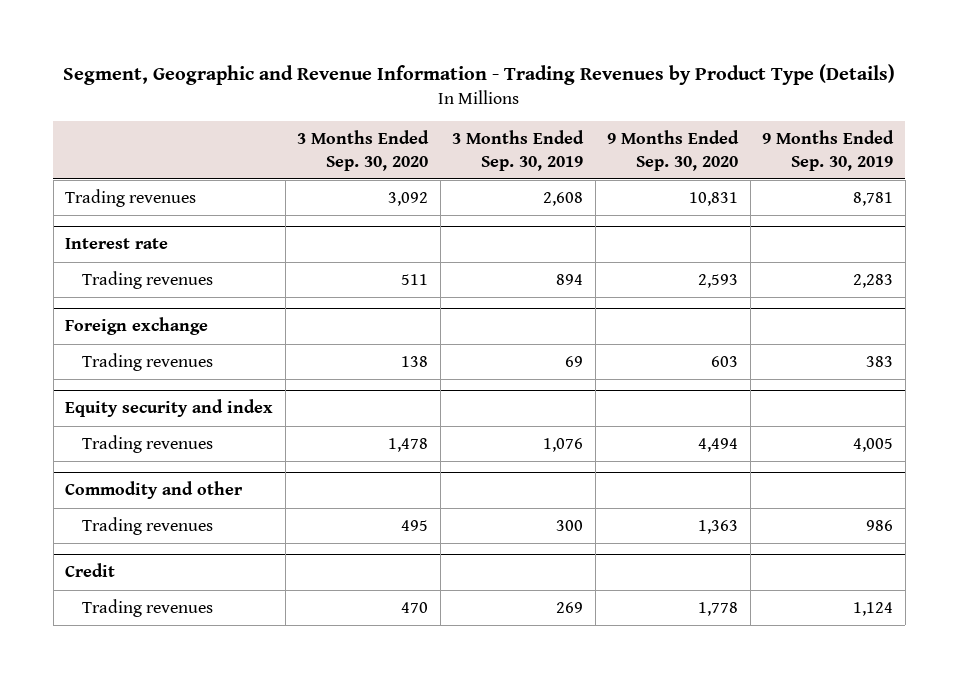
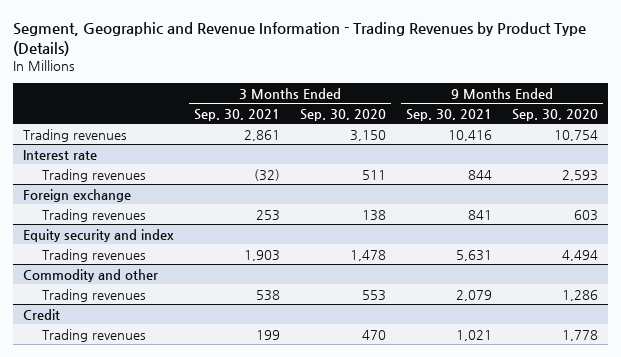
[452,130,585,171] 3 Months Ended Sep. 30, 2019 -> none
[762,130,895,171] 9 Months Ended Sep. 30, 2019 -> none
none -> [193,108,280,121] Sep. 30, 2021
none -> [406,108,493,121] Sep. 30, 2021
[388,192,429,207] 3,092 -> [350,129,387,141] 3,150
[689,192,739,207] 10,831 -> [554,129,599,141] 10,754
[401,520,429,532] 495 -> [362,289,387,301] 553
[698,520,739,535] 1,363 -> [562,289,599,301] 1,286

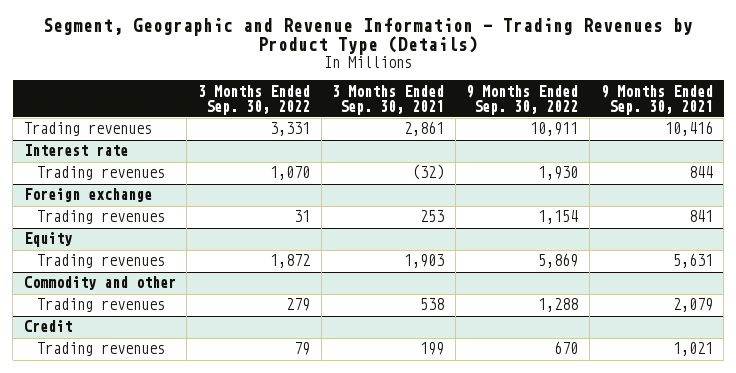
[300,108,387,121] Sep. 30, 2020 -> none
[512,108,599,121] Sep. 30, 2020 -> none
none -> [198,84,311,115] 3 Months Ended Sep. 30, 2022
none -> [466,84,579,115] 9 Months Ended Sep. 30, 2022
[22,228,174,242] Equity security and index -> [23,232,72,248] Equity

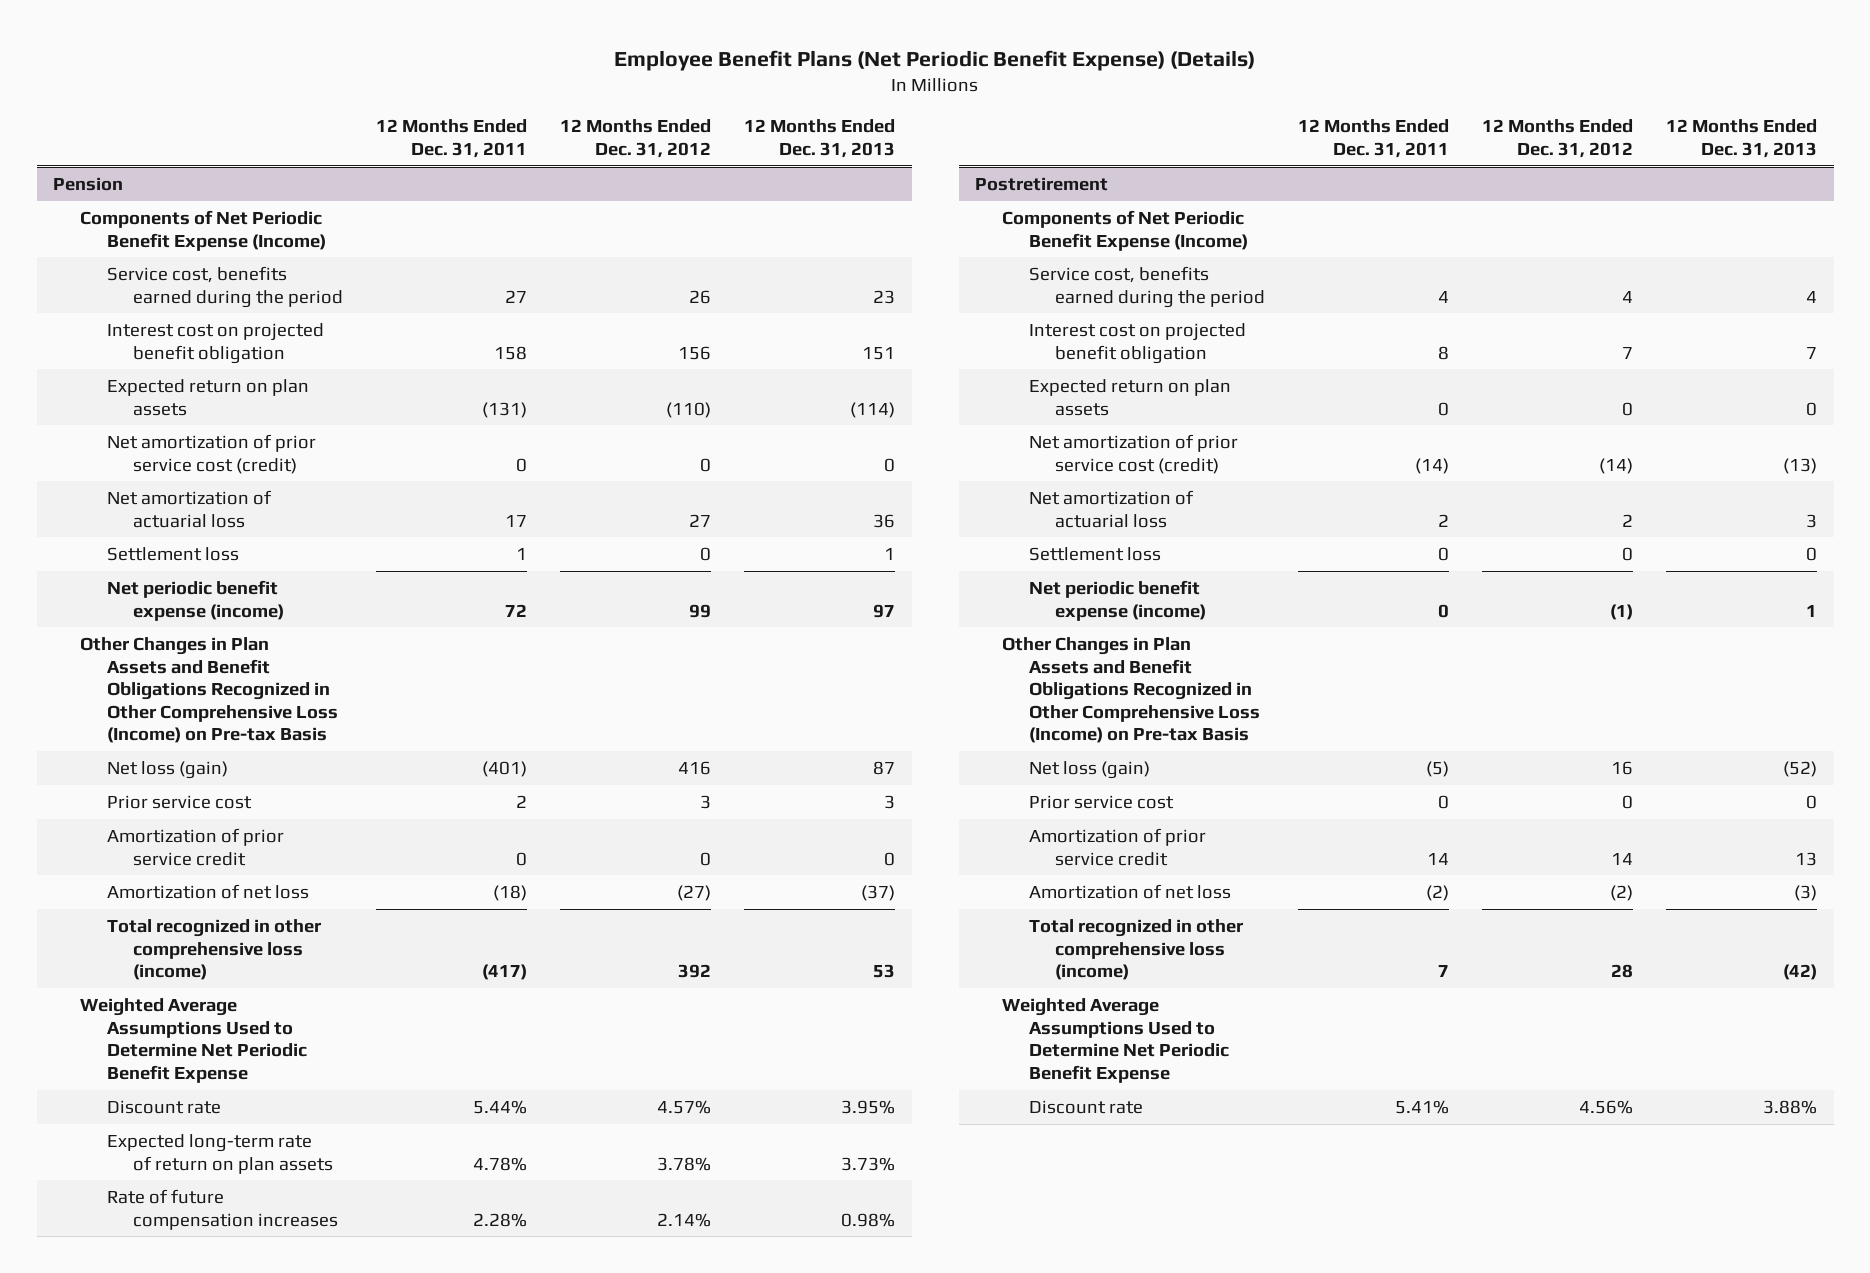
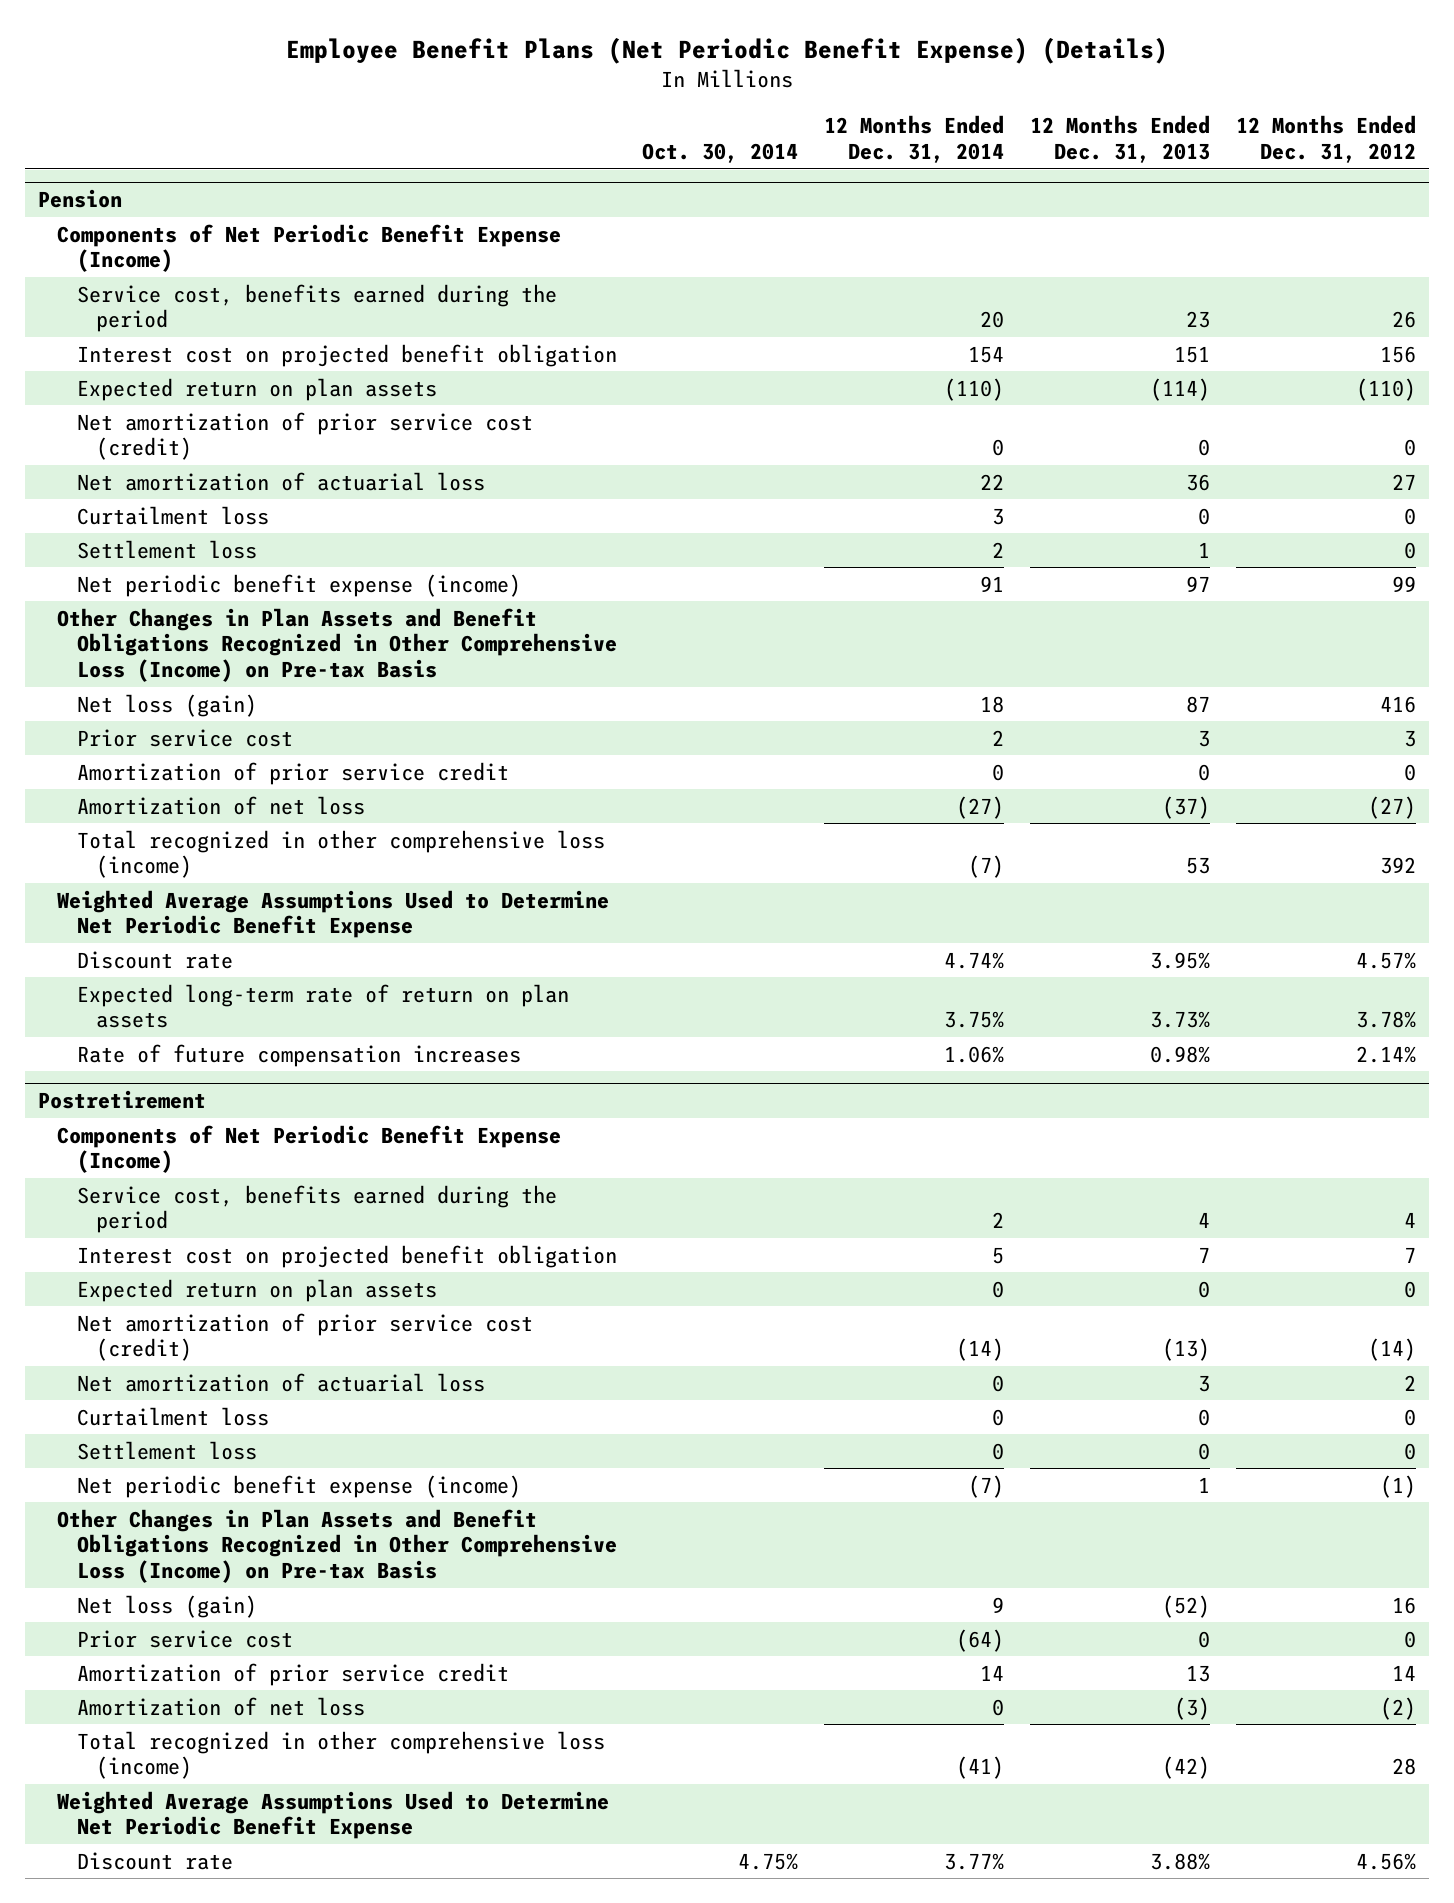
[376,119,528,158] 12 Months Ended Dec. 31, 2011 -> none
none -> [642,143,799,164] Oct. 30, 2014
none -> [824,115,1005,164] 12 Months Ended Dec. 31, 2014
none -> [76,505,269,525] Curtailment loss
none -> [76,1406,269,1426] Curtailment loss

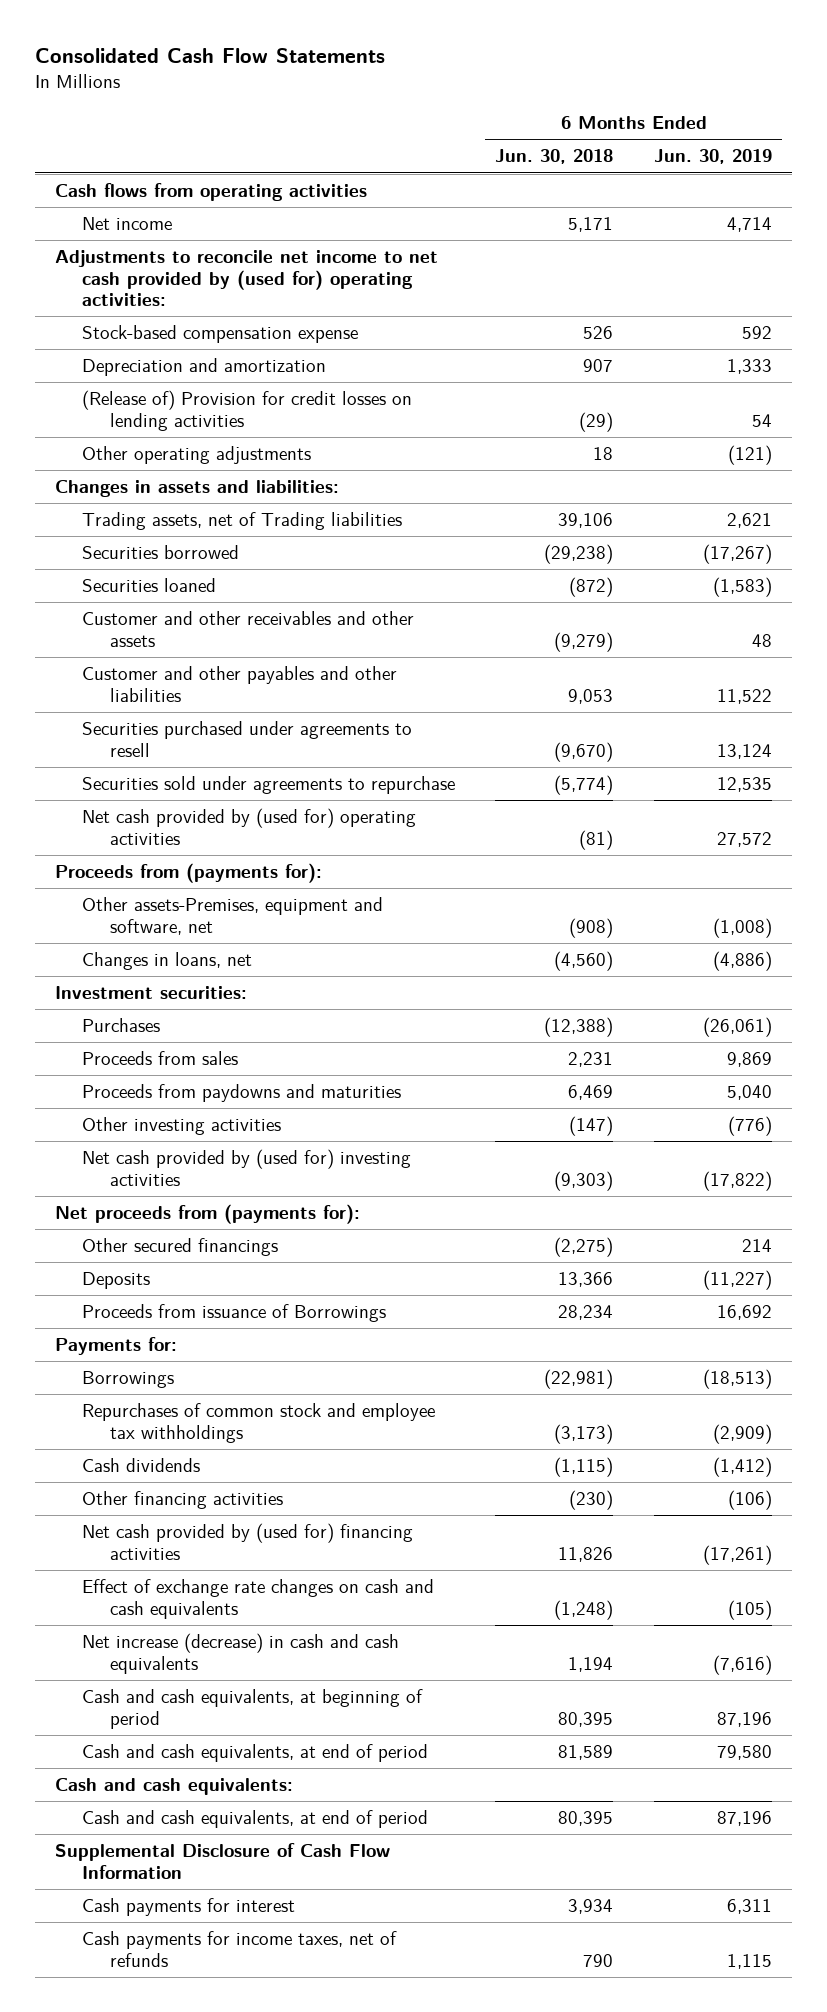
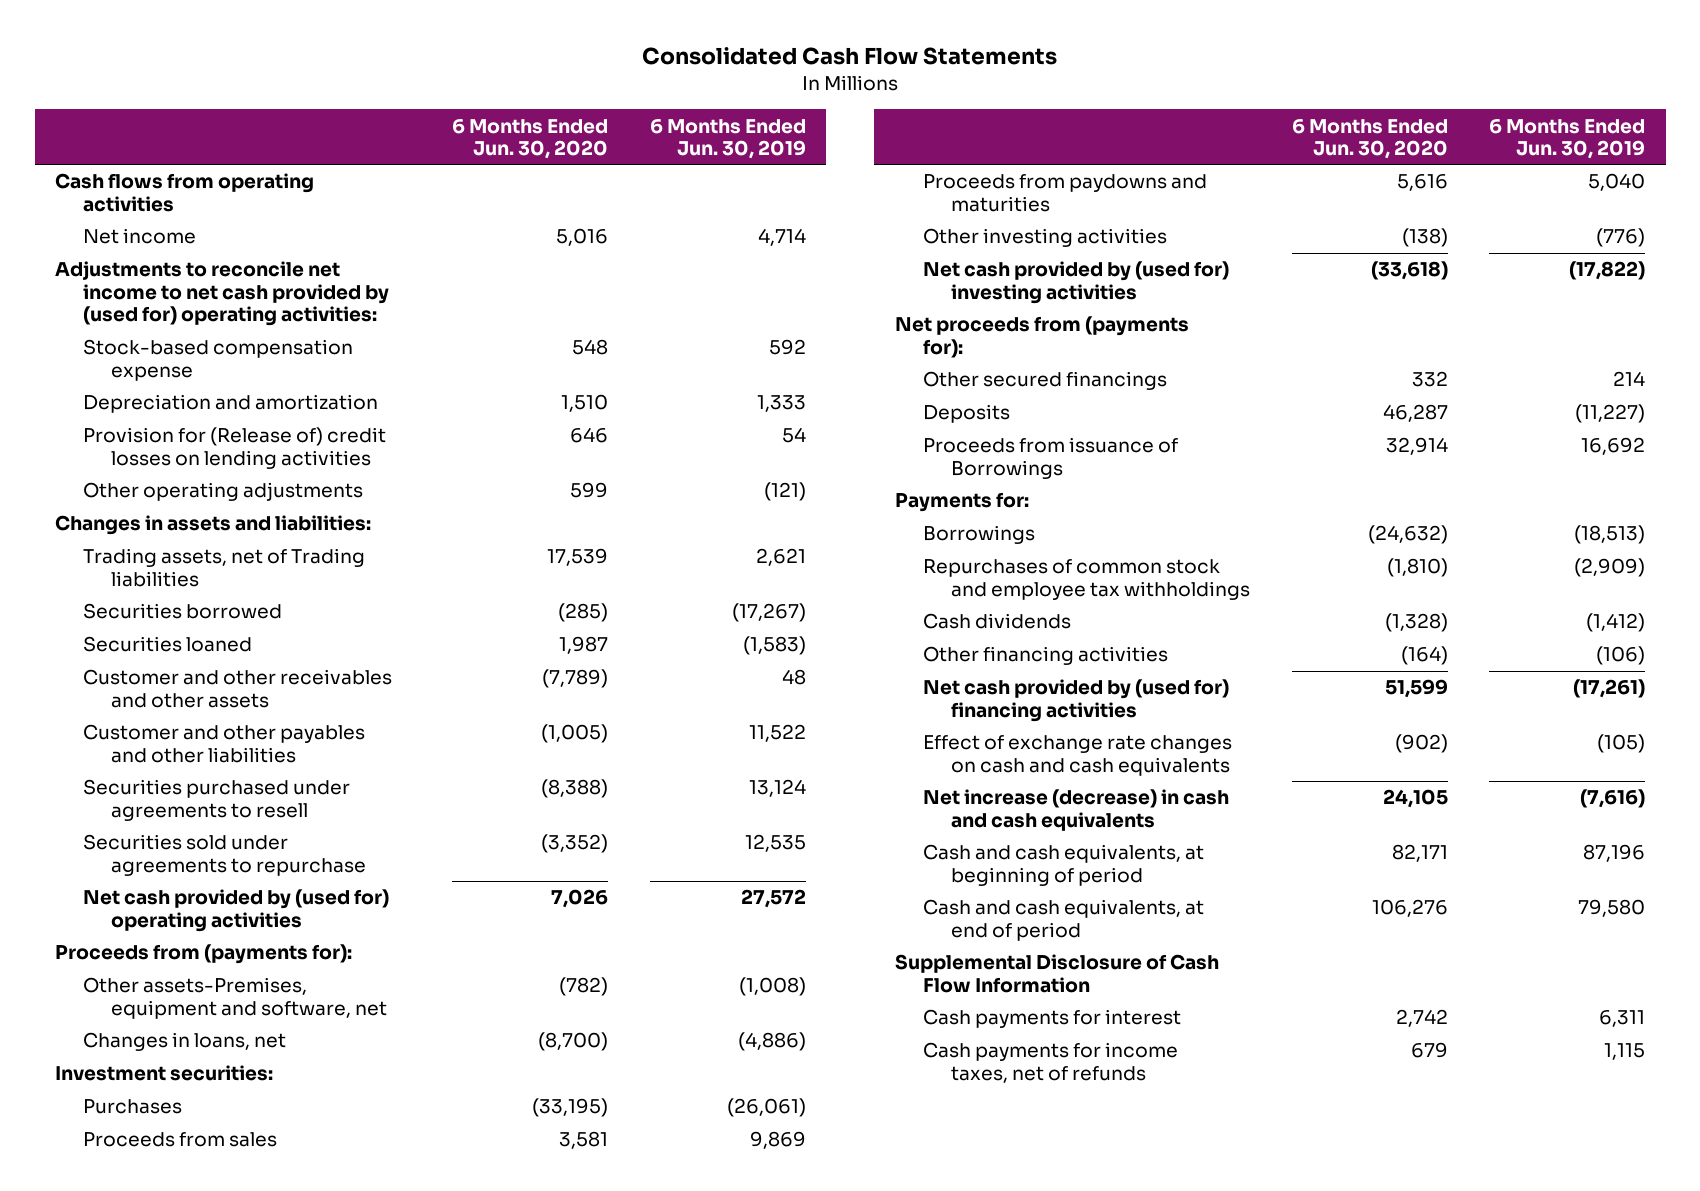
[495,149,614,165] Jun. 30, 2018 -> none
none -> [452,118,609,160] 6 Months Ended Jun. 30, 2020
[82,390,413,431] (Release of) Provision for credit losses on lending activities -> [83,427,387,469] Provision for (Release of) credit losses on lending activities
[54,1778,293,1796] Cash and cash equivalents: -> none
[82,1810,429,1829] Cash and cash equivalents, at end of period -> none

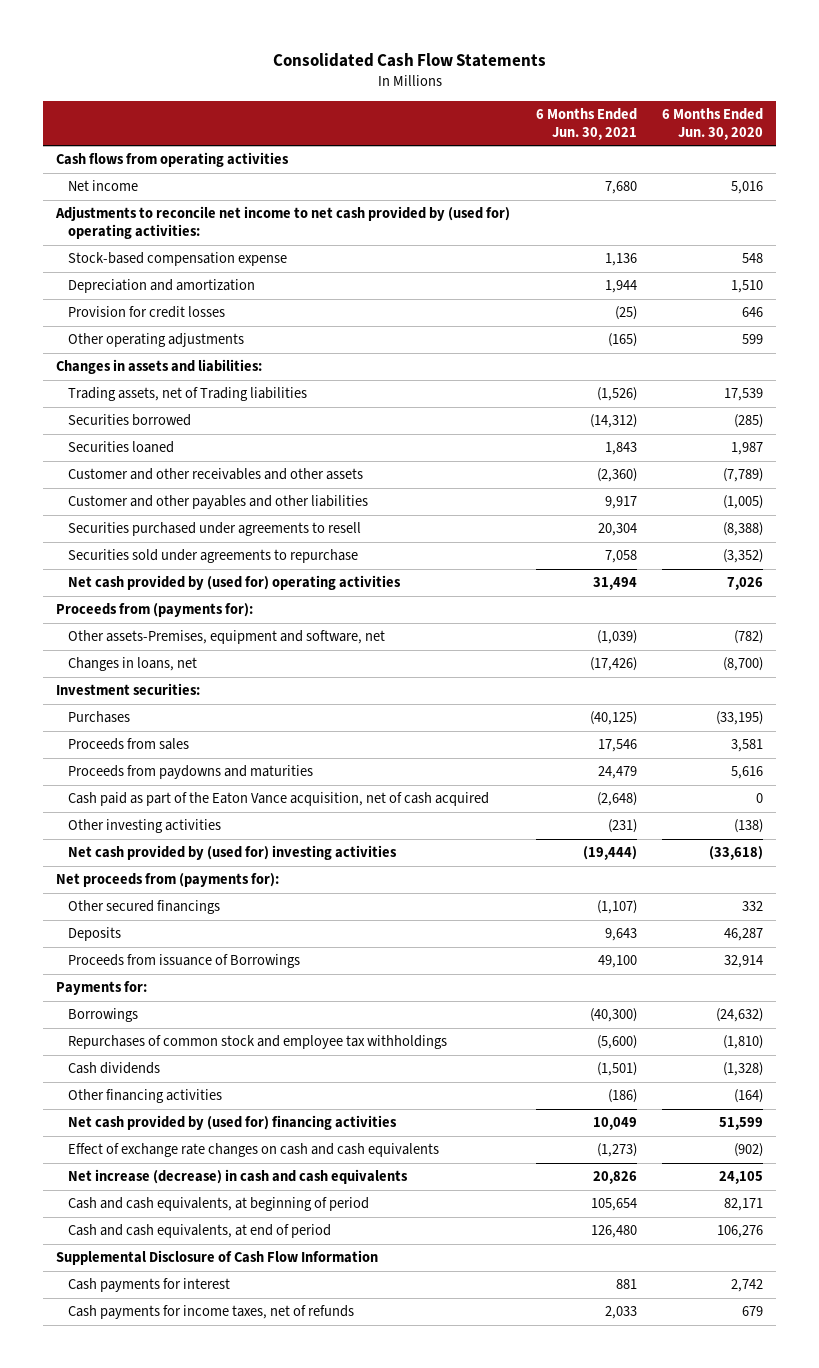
[649,118,806,160] 6 Months Ended Jun. 30, 2019 -> none
none -> [535,107,637,140] 6 Months Ended Jun. 30, 2021
[83,427,387,469] Provision for (Release of) credit losses on lending activities -> [67,306,225,319] Provision for credit losses
none -> [67,792,489,807] Cash paid as part of the Eaton Vance acquisition, net of cash acquired

